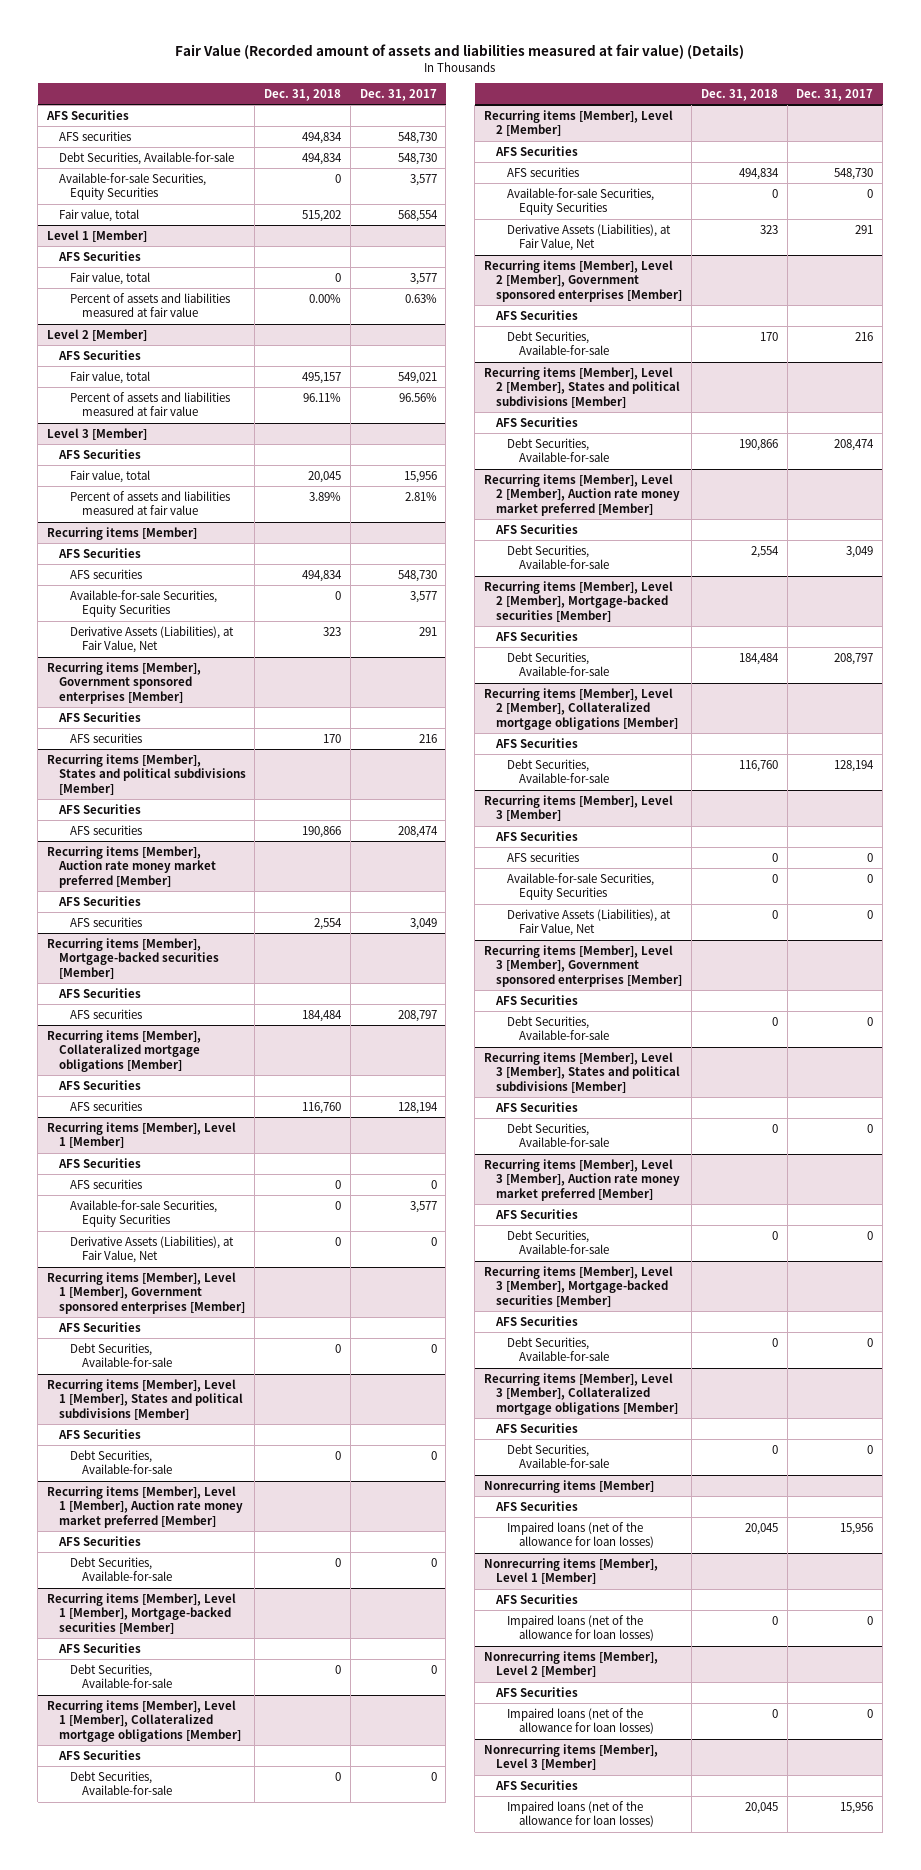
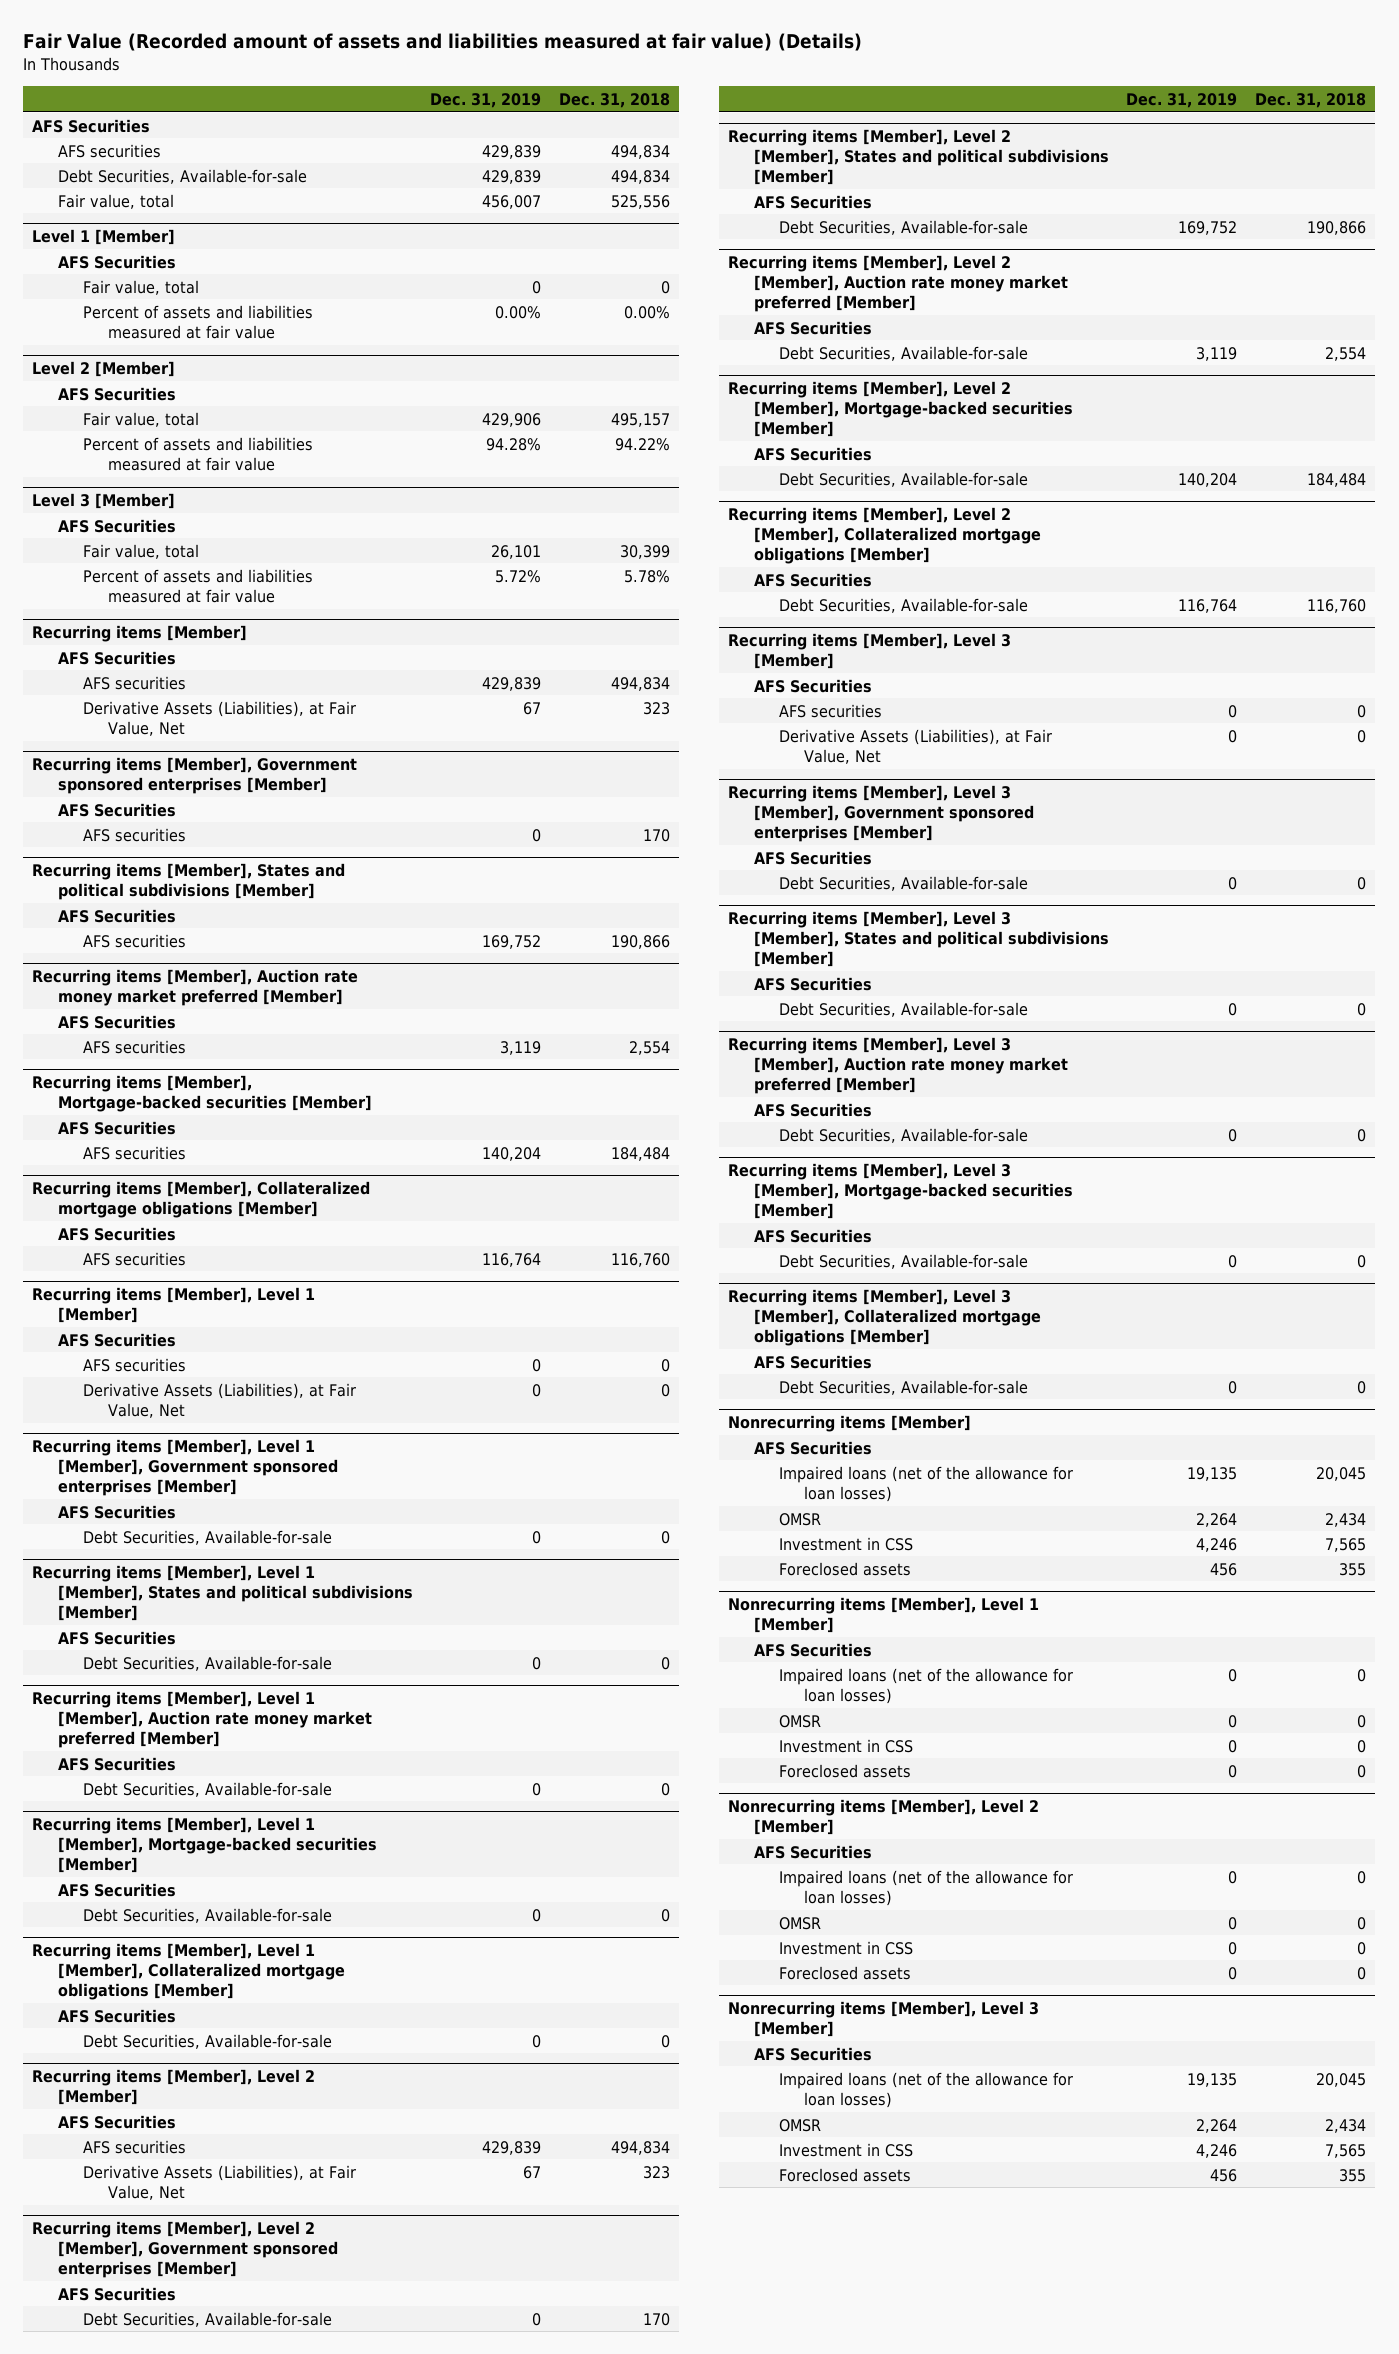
[359,89,437,102] Dec. 31, 2017 -> none
none -> [430,92,542,108] Dec. 31, 2019
[58,172,206,201] Available-for-sale Securities, Equity Securities -> none
[302,209,342,222] 515,202 -> [611,194,671,209] 525,556
[303,392,342,402] 96.11% -> [615,437,671,451] 94.22%
[308,470,342,483] 20,045 -> [620,544,671,559] 30,399
[309,491,342,501] 3.89% -> [624,569,671,583] 5.78%
[70,589,218,618] Available-for-sale Securities, Equity Securities -> none
[70,1199,218,1228] Available-for-sale Securities, Equity Securities -> none
[507,187,655,216] Available-for-sale Securities, Equity Securities -> none
[507,872,655,901] Available-for-sale Securities, Equity Securities -> none
none -> [779,1512,822,1526] OMSR
none -> [779,1536,914,1551] Investment in CSS
none -> [779,1561,912,1576] Foreclosed assets
none -> [779,1714,822,1728] OMSR
none -> [779,1738,914,1753] Investment in CSS
none -> [779,1763,912,1778] Foreclosed assets
none -> [779,1916,822,1930] OMSR
none -> [779,1940,914,1955] Investment in CSS
none -> [779,1965,912,1980] Foreclosed assets
none -> [779,2118,822,2132] OMSR
none -> [779,2142,914,2157] Investment in CSS
none -> [779,2167,912,2182] Foreclosed assets

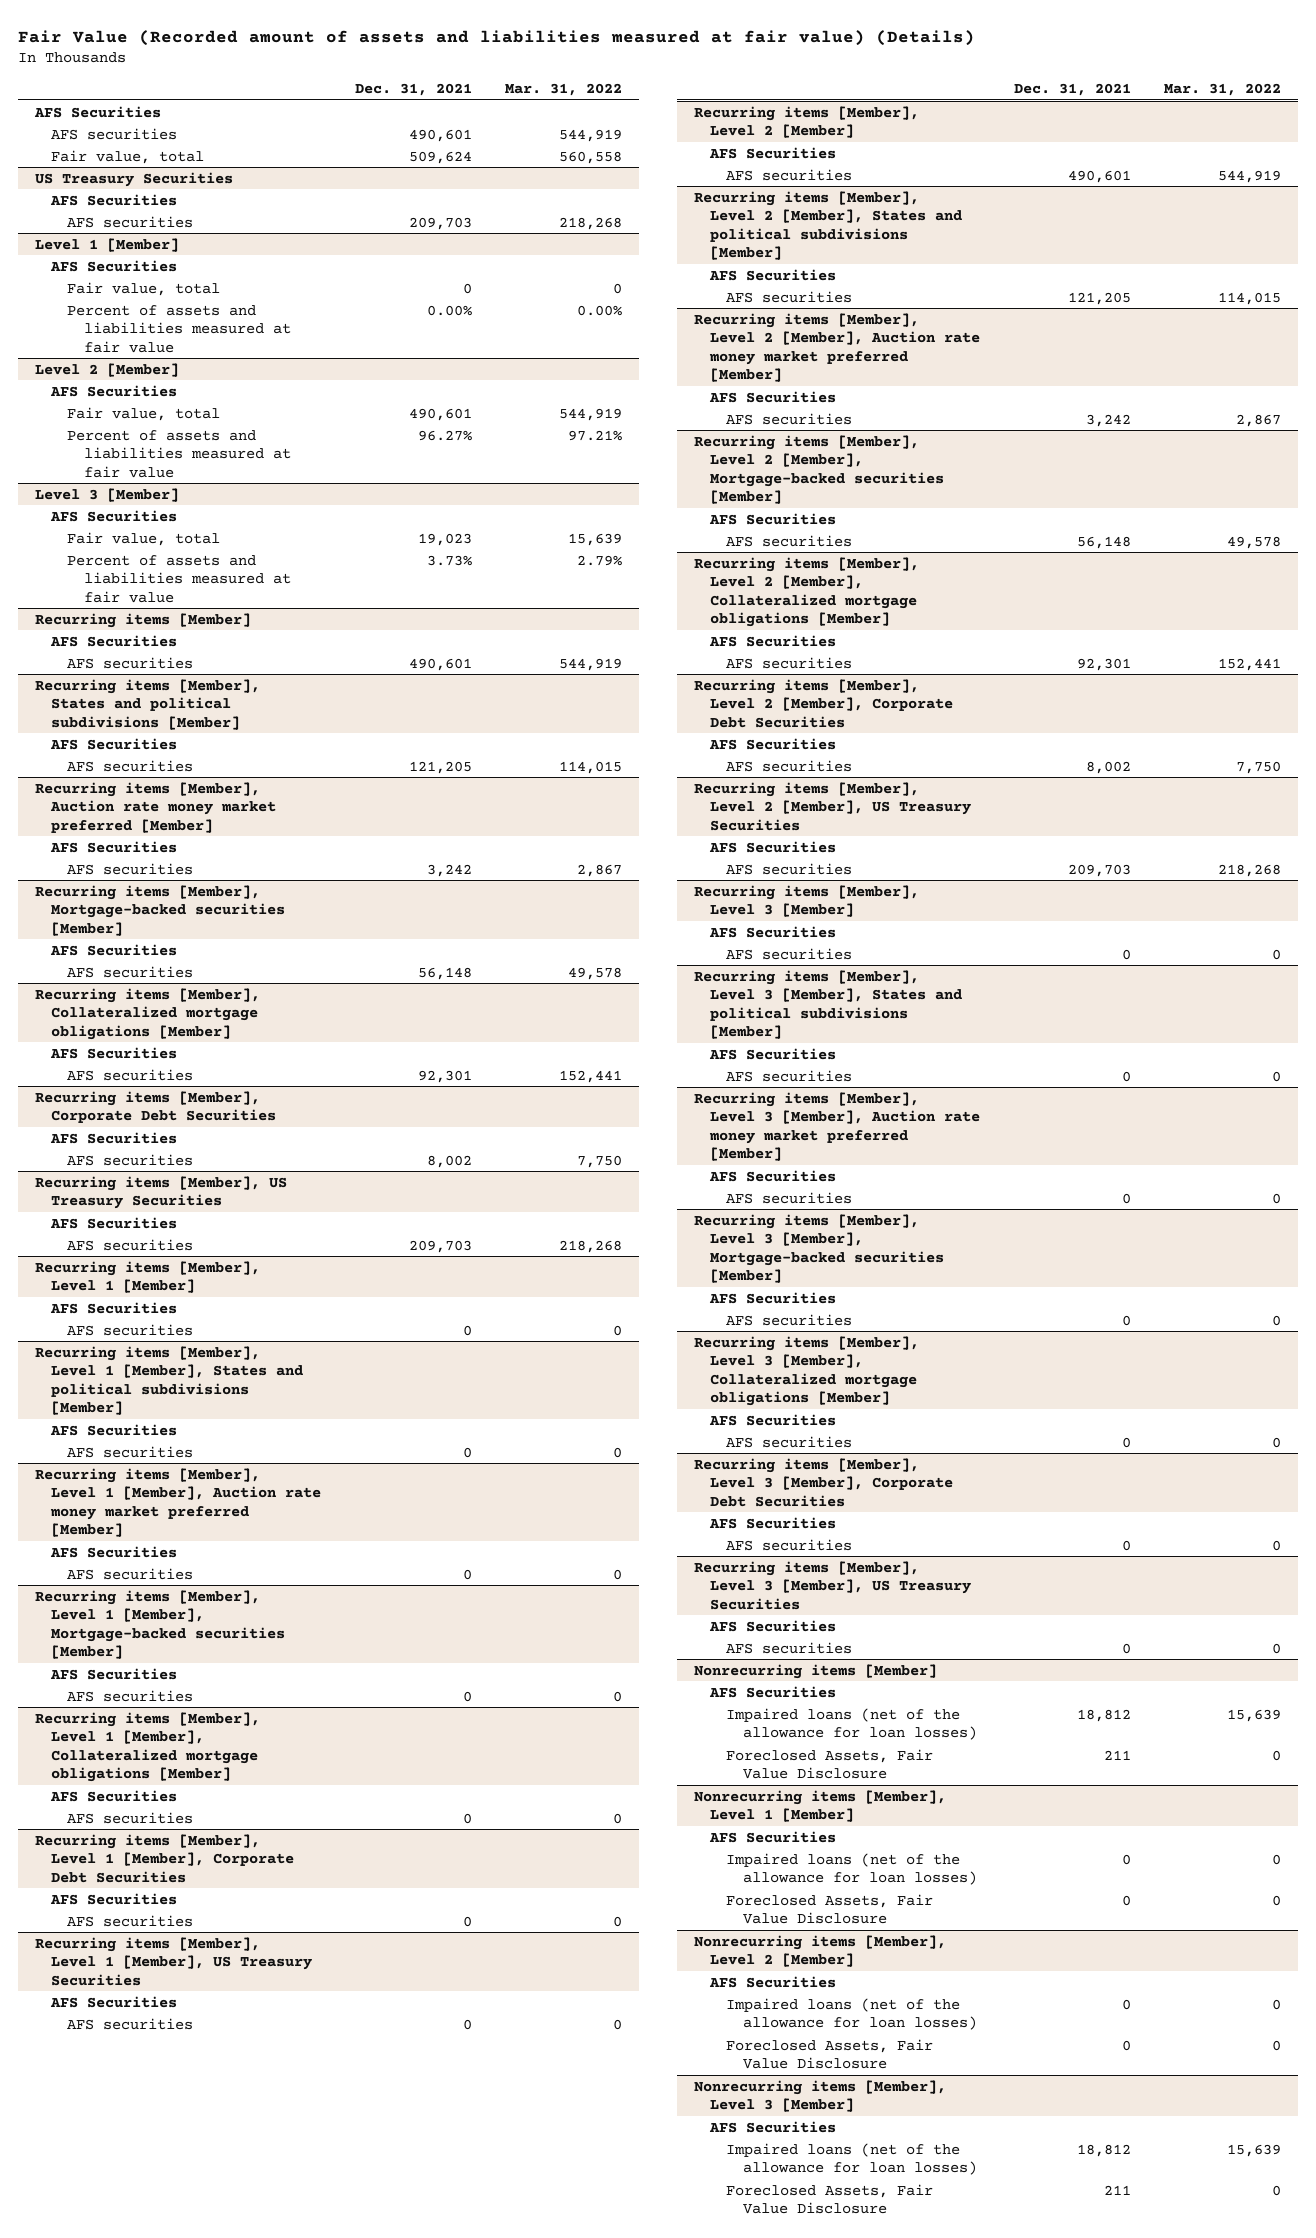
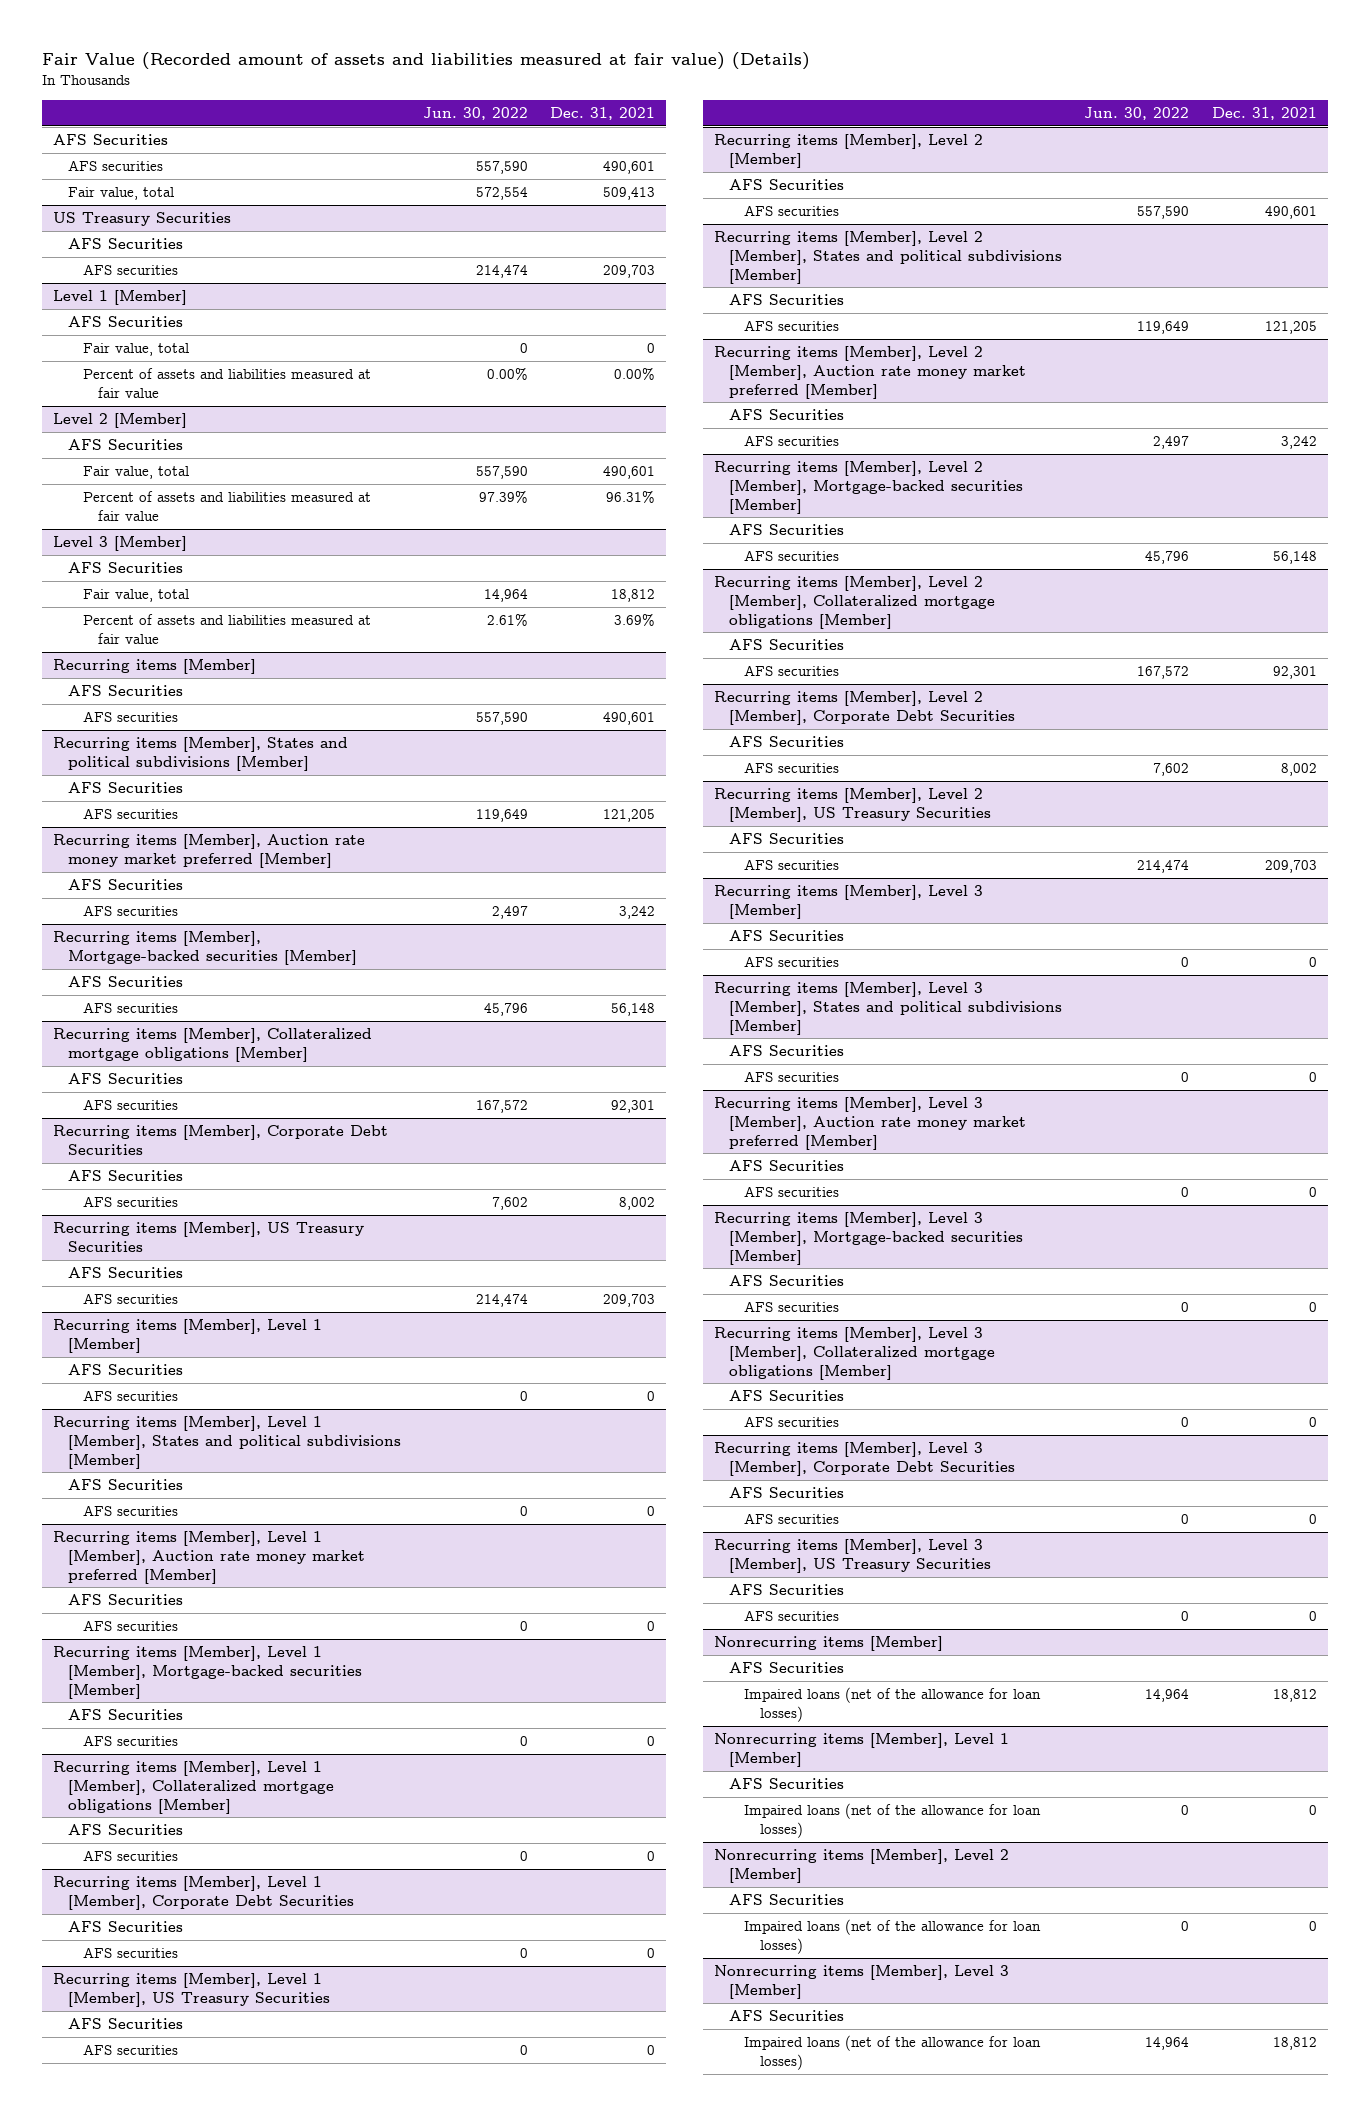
[505,83,623,97] Mar. 31, 2022 -> none
none -> [422,106,528,120] Jun. 30, 2022
[408,150,472,164] 509,624 -> [602,187,655,201] 509,413
[417,429,472,441] 96.27% -> [605,490,655,504] 96.31%
[417,532,472,546] 19,023 -> [610,589,655,603] 18,812
[426,554,472,566] 3.73% -> [613,613,655,627] 3.69%
[726,1748,934,1780] Foreclosed Assets, Fair Value Disclosure -> none
[726,1893,934,1925] Foreclosed Assets, Fair Value Disclosure -> none
[726,2038,934,2070] Foreclosed Assets, Fair Value Disclosure -> none
[726,2183,934,2215] Foreclosed Assets, Fair Value Disclosure -> none

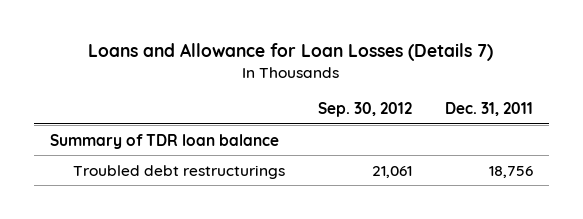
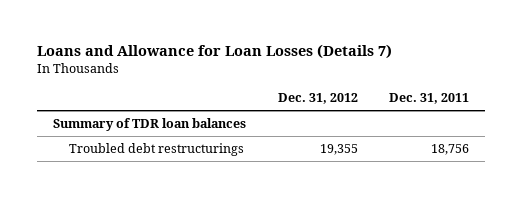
[318,102,413,118] Sep. 30, 2012 -> none
none -> [277,93,358,105] Dec. 31, 2012
[49,133,279,149] Summary of TDR loan balance -> [52,118,246,132] Summary of TDR loan balances

